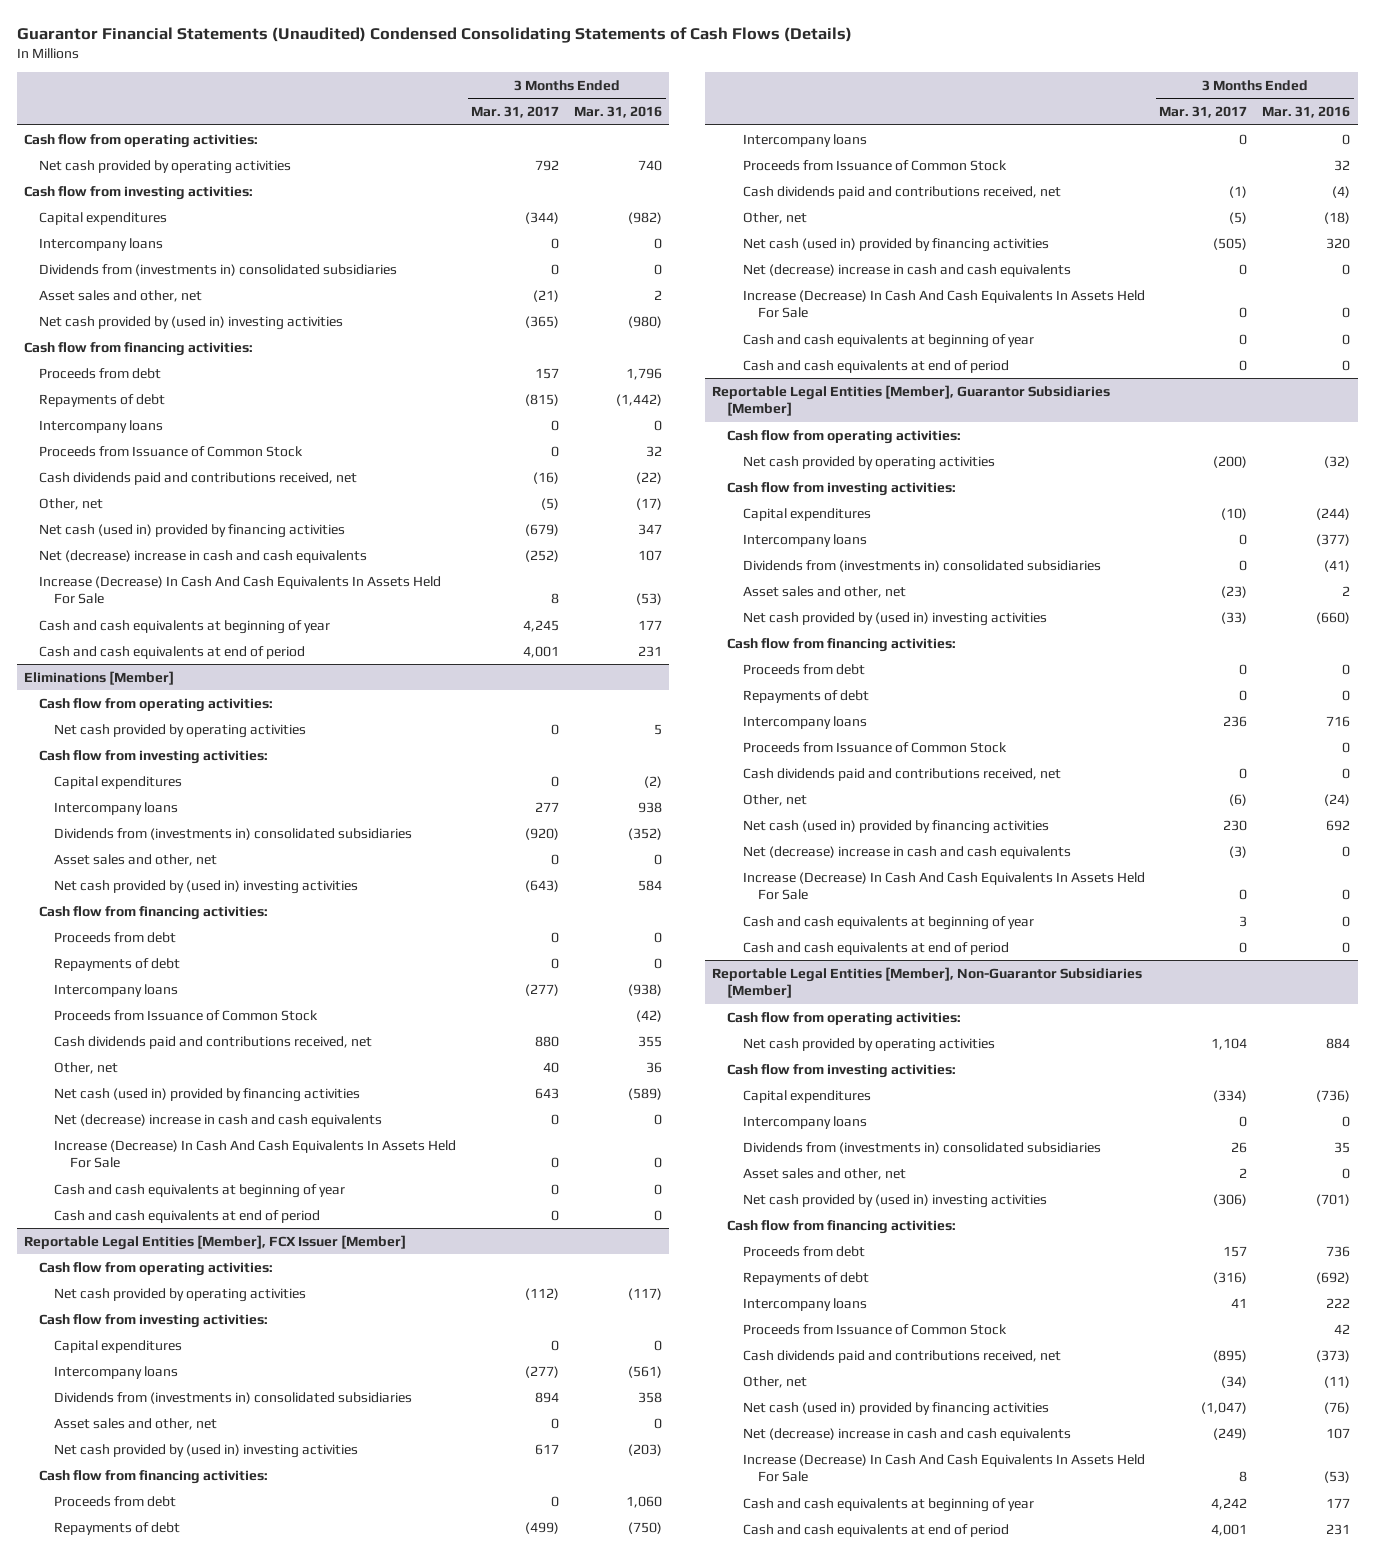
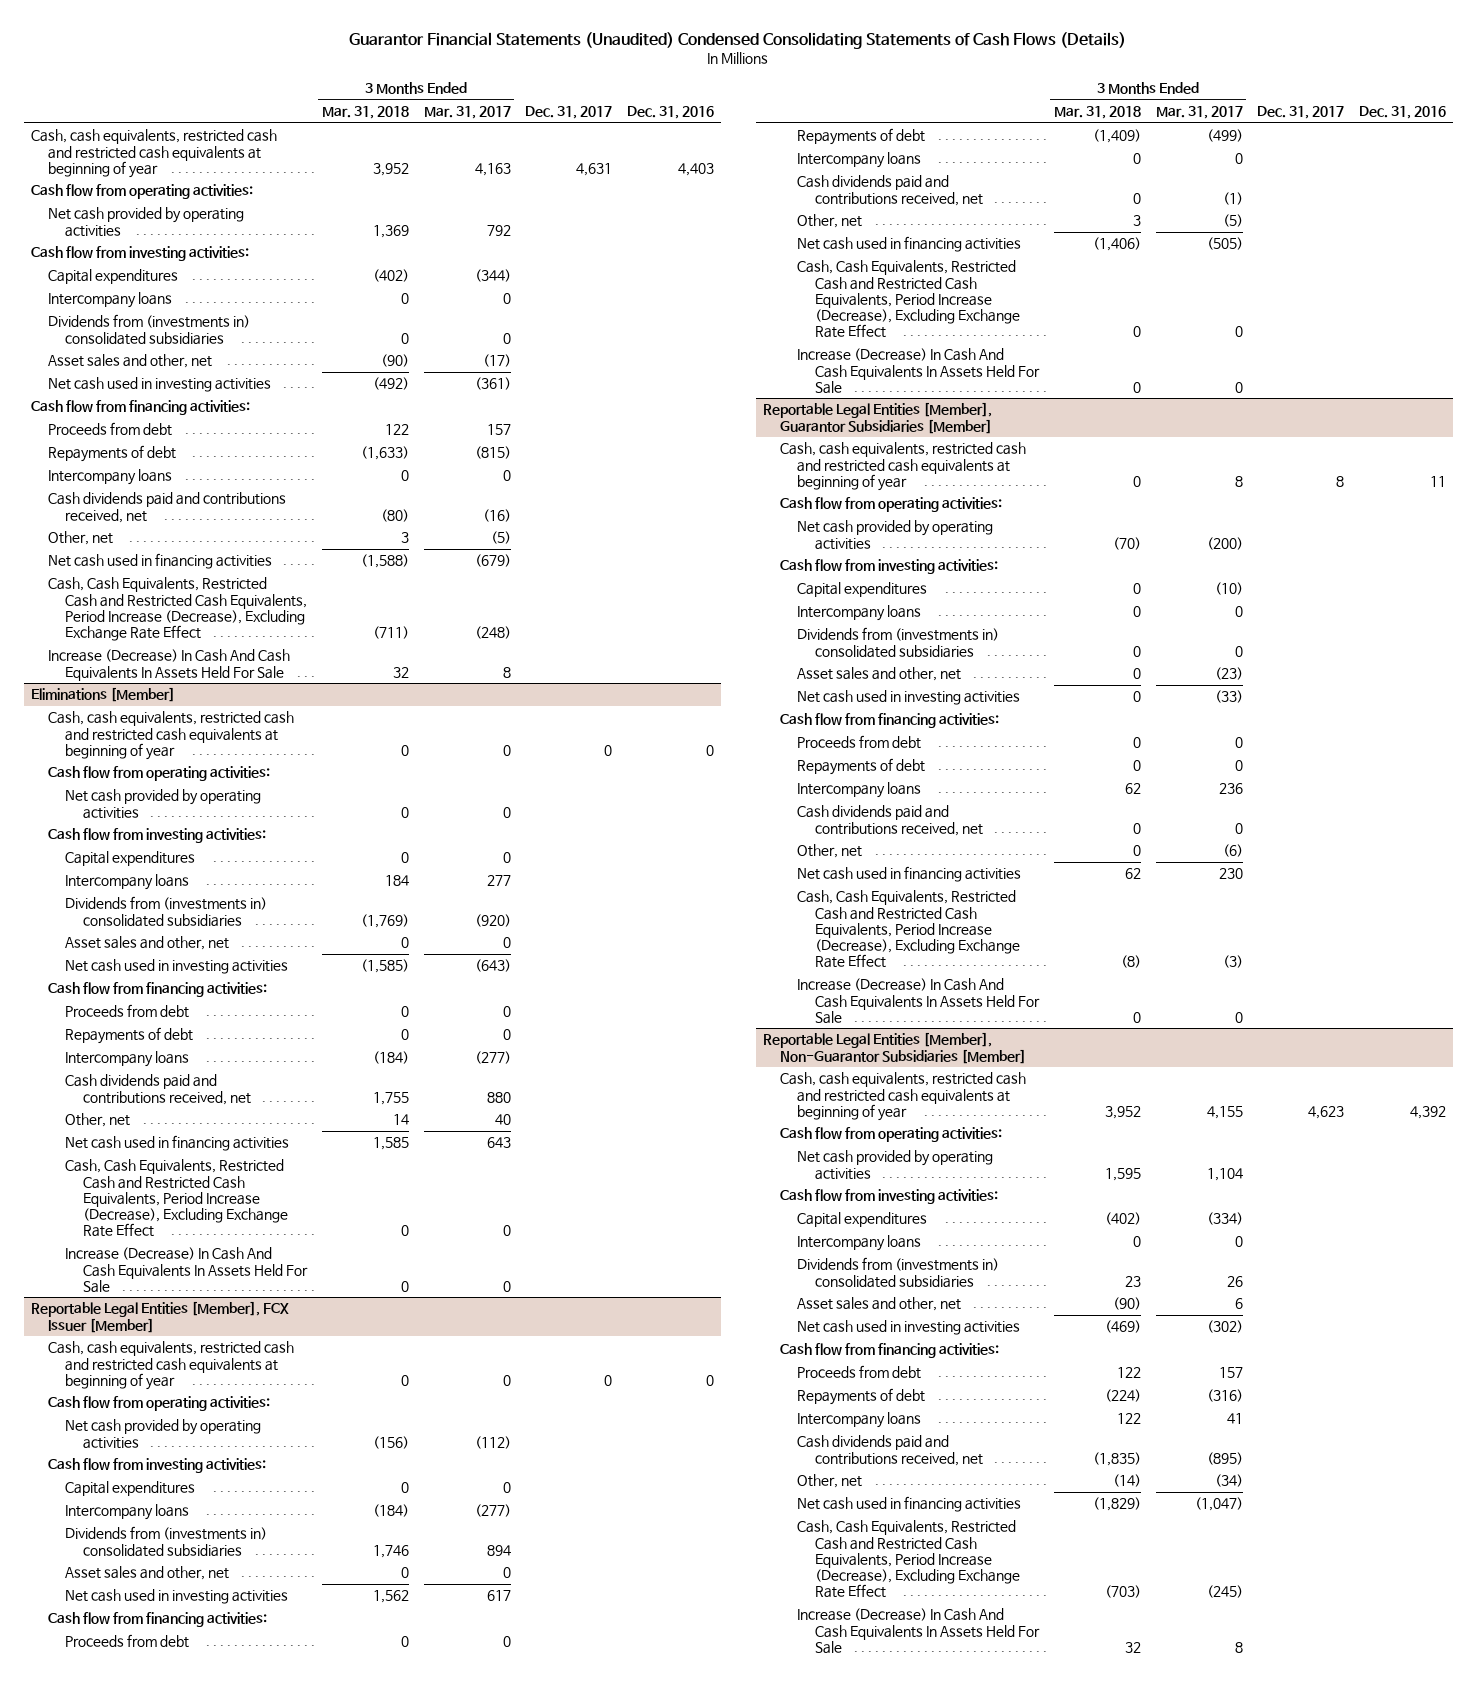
[574,106,663,119] Mar. 31, 2016 -> none
none -> [322,106,410,120] Mar. 31, 2018
none -> [525,106,613,120] Dec. 31, 2017
none -> [627,106,715,120] Dec. 31, 2016
none -> [30,129,277,178] Cash, cash equivalents, restricted cash and restricted cash equivalents at beginning of year
[533,289,560,302] (21) -> [482,354,511,368] (17)
[39,315,344,330] Net cash provided by (used in) investing activities -> [48,377,272,393] Net cash used in investing activities
[525,315,560,328] (365) -> [474,377,511,391] (361)
[39,445,304,457] Proceeds from Issuance of Common Stock -> none
[39,549,368,563] Net (decrease) increase in cash and cash equivalents -> none
[39,523,346,538] Net cash (used in) provided by financing activities -> [48,553,273,570] Net cash used in financing activities
none -> [48,577,308,642] Cash, Cash Equivalents, Restricted Cash and Restricted Cash Equivalents, Period Increase (Decrease), Excluding Exchange Rate Effect
[39,619,331,634] Cash and cash equivalents at beginning of year -> none
[39,645,306,659] Cash and cash equivalents at end of period -> none
none -> [48,711,295,760] Cash, cash equivalents, restricted cash and restricted cash equivalents at beginning of year
[54,879,359,894] Net cash provided by (used in) investing activities -> [65,959,289,975] Net cash used in investing activities
[54,1009,319,1021] Proceeds from Issuance of Common Stock -> none
[54,1113,383,1127] Net (decrease) increase in cash and cash equivalents -> none
[54,1087,361,1102] Net cash (used in) provided by financing activities -> [65,1135,290,1152] Net cash used in financing activities
none -> [65,1159,288,1238] Cash, Cash Equivalents, Restricted Cash and Restricted Cash Equivalents, Period Increase (Decrease), Excluding Exchange Rate Effect
[54,1183,346,1198] Cash and cash equivalents at beginning of year -> none
[54,1209,321,1223] Cash and cash equivalents at end of period -> none
none -> [48,1341,295,1390] Cash, cash equivalents, restricted cash and restricted cash equivalents at beginning of year
[54,1443,359,1458] Net cash provided by (used in) investing activities -> [65,1589,289,1605] Net cash used in investing activities
[742,159,1007,171] Proceeds from Issuance of Common Stock -> none
[742,263,1071,277] Net (decrease) increase in cash and cash equivalents -> none
[742,237,1049,252] Net cash (used in) provided by financing activities -> [797,236,1022,253] Net cash used in financing activities
none -> [797,260,1020,339] Cash, Cash Equivalents, Restricted Cash and Restricted Cash Equivalents, Period Increase (Decrease), Excluding Exchange Rate Effect
[742,333,1034,348] Cash and cash equivalents at beginning of year -> none
[742,359,1009,373] Cash and cash equivalents at end of period -> none
none -> [780,442,1027,491] Cash, cash equivalents, restricted cash and restricted cash equivalents at beginning of year
[742,611,1047,626] Net cash provided by (used in) investing activities -> [797,690,1021,706] Net cash used in investing activities
[742,741,1007,753] Proceeds from Issuance of Common Stock -> none
[742,845,1071,859] Net (decrease) increase in cash and cash equivalents -> none
[742,819,1049,834] Net cash (used in) provided by financing activities -> [797,866,1022,883] Net cash used in financing activities
none -> [797,890,1020,969] Cash, Cash Equivalents, Restricted Cash and Restricted Cash Equivalents, Period Increase (Decrease), Excluding Exchange Rate Effect
[742,915,1034,930] Cash and cash equivalents at beginning of year -> none
[742,941,1009,955] Cash and cash equivalents at end of period -> none
none -> [780,1072,1027,1121] Cash, cash equivalents, restricted cash and restricted cash equivalents at beginning of year
[1239,1167,1248,1178] 2 -> [1234,1298,1243,1310] 6
[742,1193,1047,1208] Net cash provided by (used in) investing activities -> [797,1320,1021,1336] Net cash used in investing activities
[1213,1193,1248,1206] (306) -> [1206,1320,1243,1334] (302)
[742,1323,1007,1335] Proceeds from Issuance of Common Stock -> none
[742,1427,1071,1441] Net (decrease) increase in cash and cash equivalents -> none
[742,1401,1049,1416] Net cash (used in) provided by financing activities -> [797,1496,1022,1513] Net cash used in financing activities
none -> [797,1520,1020,1599] Cash, Cash Equivalents, Restricted Cash and Restricted Cash Equivalents, Period Increase (Decrease), Excluding Exchange Rate Effect
[742,1497,1034,1512] Cash and cash equivalents at beginning of year -> none
[742,1523,1009,1537] Cash and cash equivalents at end of period -> none

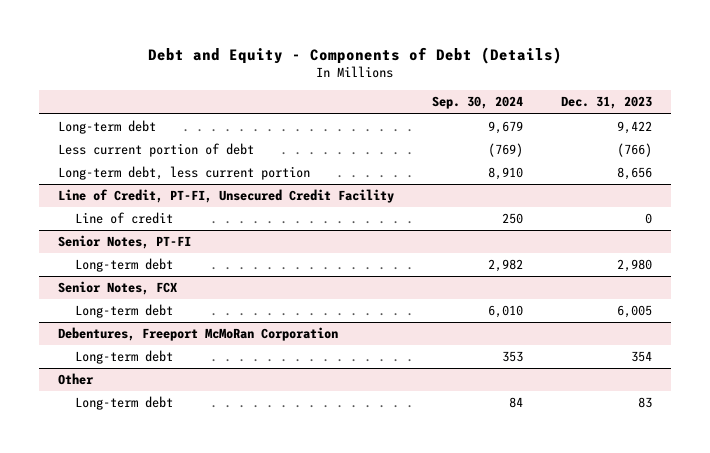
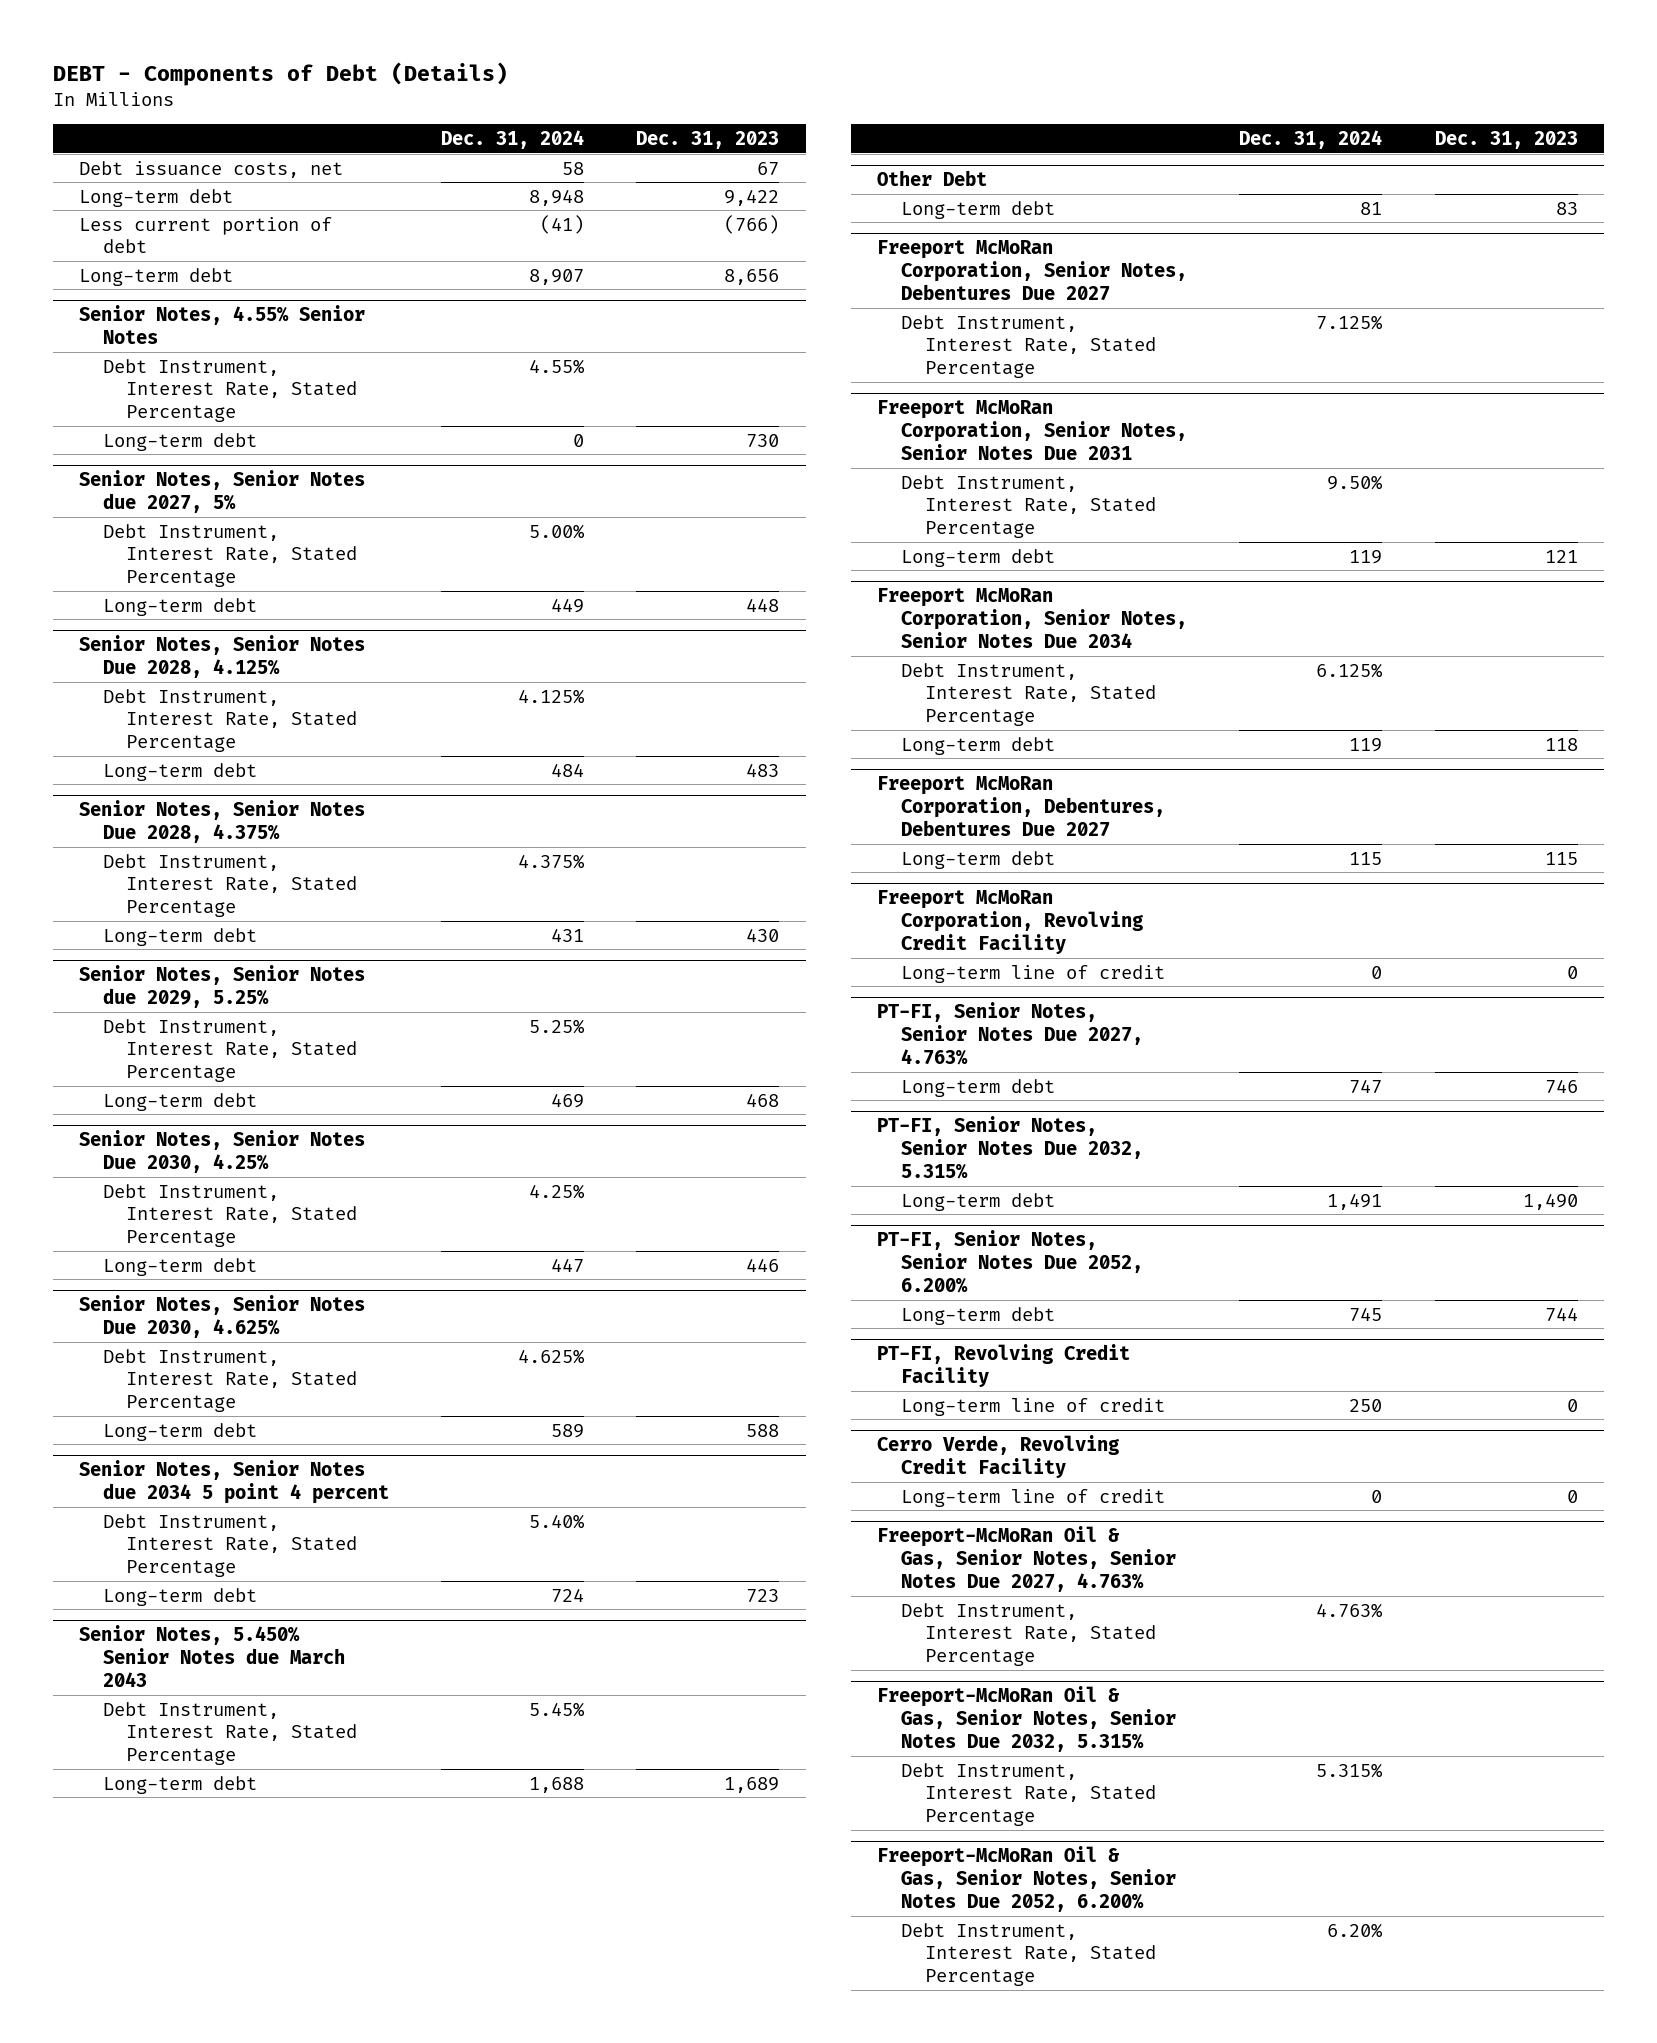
[148,46,563,64] Debt and Equity - Components of Debt (Details) -> [53,62,509,87] DEBT - Components of Debt (Details)
[432,96,524,110] Sep. 30, 2024 -> none
none -> [441,129,585,149] Dec. 31, 2024
none -> [79,160,344,178] Debt issuance costs, net
[58,189,395,204] Line of Credit, PT-FI, Unsecured Credit Facility -> none
[74,212,173,225] Line of credit -> none
[58,235,192,250] Senior Notes, PT-FI -> none
[58,281,178,296] Senior Notes, FCX -> none
[58,327,339,342] Debentures, Freeport McMoRan Corporation -> none
[58,166,311,181] Long-term debt, less current portion -> [79,267,234,286] Long-term debt
none -> [79,305,366,344] Senior Notes, 4.55% Senior Notes
none -> [102,358,358,423] Debt Instrument, Interest Rate, Stated Percentage
[617,259,653,273] 2,980 -> [746,433,780,447] 730
none -> [79,470,366,513] Senior Notes, Senior Notes due 2027, 5%
none -> [102,523,358,588] Debt Instrument, Interest Rate, Stated Percentage
[617,305,653,319] 6,005 -> [746,597,780,612] 448
none -> [79,635,366,678] Senior Notes, Senior Notes Due 2028, 4.125%
none -> [102,688,358,753] Debt Instrument, Interest Rate, Stated Percentage
[631,351,653,363] 354 -> [746,762,780,777] 483
none -> [79,800,366,843] Senior Notes, Senior Notes Due 2028, 4.375%
none -> [102,853,358,918] Debt Instrument, Interest Rate, Stated Percentage
none -> [102,927,257,946] Long-term debt
none -> [79,965,366,1008] Senior Notes, Senior Notes due 2029, 5.25%
none -> [102,1018,358,1083] Debt Instrument, Interest Rate, Stated Percentage
none -> [102,1092,257,1111] Long-term debt
none -> [79,1130,366,1173] Senior Notes, Senior Notes Due 2030, 4.25%
none -> [102,1183,358,1248] Debt Instrument, Interest Rate, Stated Percentage
none -> [102,1257,257,1276] Long-term debt
none -> [79,1295,366,1338] Senior Notes, Senior Notes Due 2030, 4.625%
none -> [102,1348,358,1413] Debt Instrument, Interest Rate, Stated Percentage
none -> [102,1422,257,1441] Long-term debt
none -> [79,1460,389,1504] Senior Notes, Senior Notes due 2034 5 point 4 percent
none -> [102,1513,358,1578] Debt Instrument, Interest Rate, Stated Percentage
none -> [102,1587,257,1606] Long-term debt
none -> [79,1625,345,1687] Senior Notes, 5.450% Senior Notes due March 2043
none -> [102,1701,358,1766] Debt Instrument, Interest Rate, Stated Percentage
none -> [102,1775,257,1794] Long-term debt
[58,373,95,386] Other -> [877,170,988,187] Other Debt
none -> [877,240,1188,301] Freeport McMoRan Corporation, Senior Notes, Debentures Due 2027
none -> [901,314,1156,379] Debt Instrument, Interest Rate, Stated Percentage
none -> [877,400,1188,460] Freeport McMoRan Corporation, Senior Notes, Senior Notes Due 2031
none -> [901,474,1156,539] Debt Instrument, Interest Rate, Stated Percentage
none -> [901,548,1056,567] Long-term debt
none -> [877,588,1188,648] Freeport McMoRan Corporation, Senior Notes, Senior Notes Due 2034
none -> [901,662,1156,727] Debt Instrument, Interest Rate, Stated Percentage
none -> [901,736,1056,755] Long-term debt
none -> [877,776,1166,837] Freeport McMoRan Corporation, Debentures, Debentures Due 2027
none -> [901,850,1056,869] Long-term debt
none -> [877,890,1144,954] Freeport McMoRan Corporation, Revolving Credit Facility
none -> [901,964,1166,983] Long-term line of credit
none -> [877,1002,1144,1065] PT-FI, Senior Notes, Senior Notes Due 2027, 4.763%
none -> [901,1078,1056,1097] Long-term debt
none -> [877,1116,1144,1179] PT-FI, Senior Notes, Senior Notes Due 2032, 5.315%
none -> [901,1192,1056,1211] Long-term debt
none -> [877,1230,1144,1293] PT-FI, Senior Notes, Senior Notes Due 2052, 6.200%
none -> [901,1306,1056,1325] Long-term debt
none -> [877,1344,1131,1387] PT-FI, Revolving Credit Facility
none -> [901,1397,1166,1416] Long-term line of credit
none -> [877,1435,1120,1478] Cerro Verde, Revolving Credit Facility
none -> [901,1488,1166,1507] Long-term line of credit
none -> [877,1526,1177,1592] Freeport-McMoRan Oil & Gas, Senior Notes, Senior Notes Due 2027, 4.763%
none -> [901,1602,1156,1667] Debt Instrument, Interest Rate, Stated Percentage
none -> [877,1686,1177,1752] Freeport-McMoRan Oil & Gas, Senior Notes, Senior Notes Due 2032, 5.315%
none -> [901,1762,1156,1827] Debt Instrument, Interest Rate, Stated Percentage
none -> [877,1846,1177,1912] Freeport-McMoRan Oil & Gas, Senior Notes, Senior Notes Due 2052, 6.200%
none -> [901,1922,1156,1987] Debt Instrument, Interest Rate, Stated Percentage

